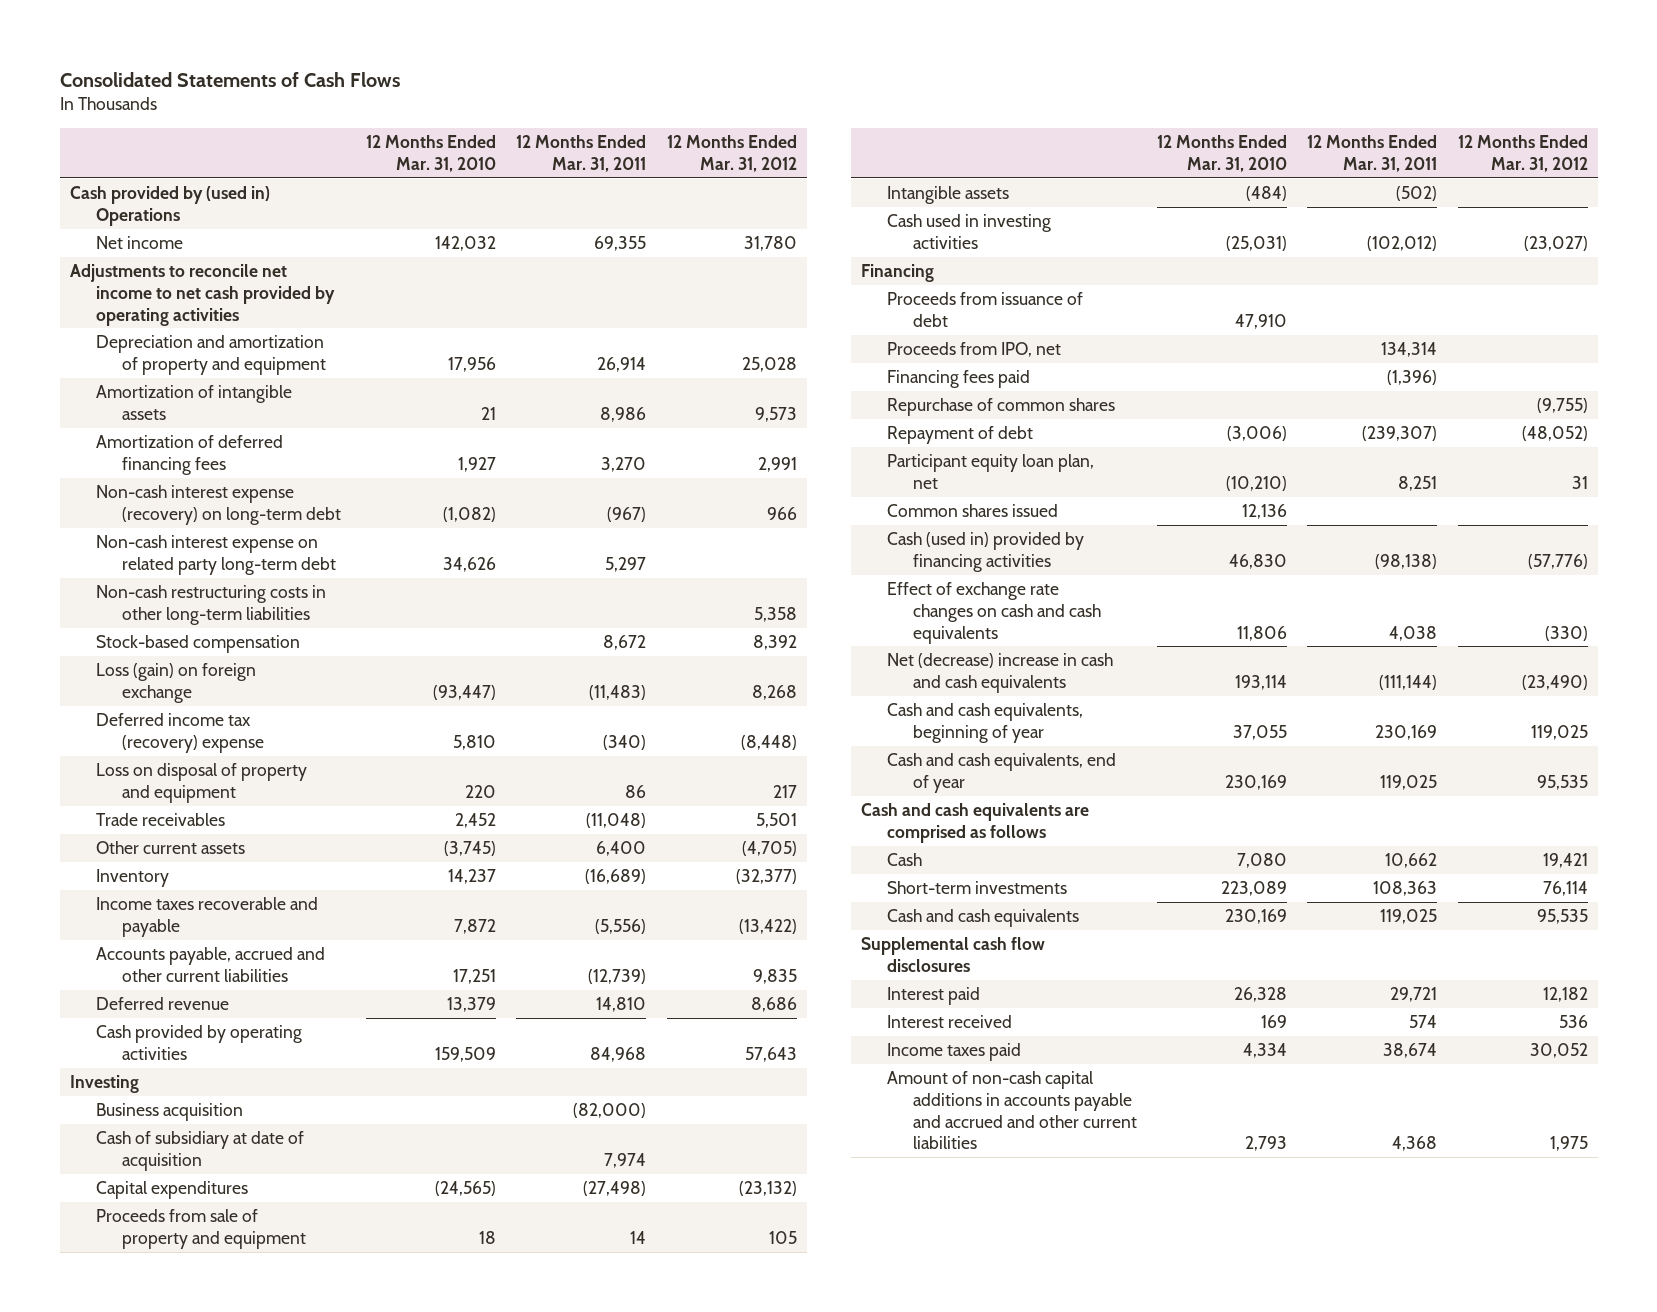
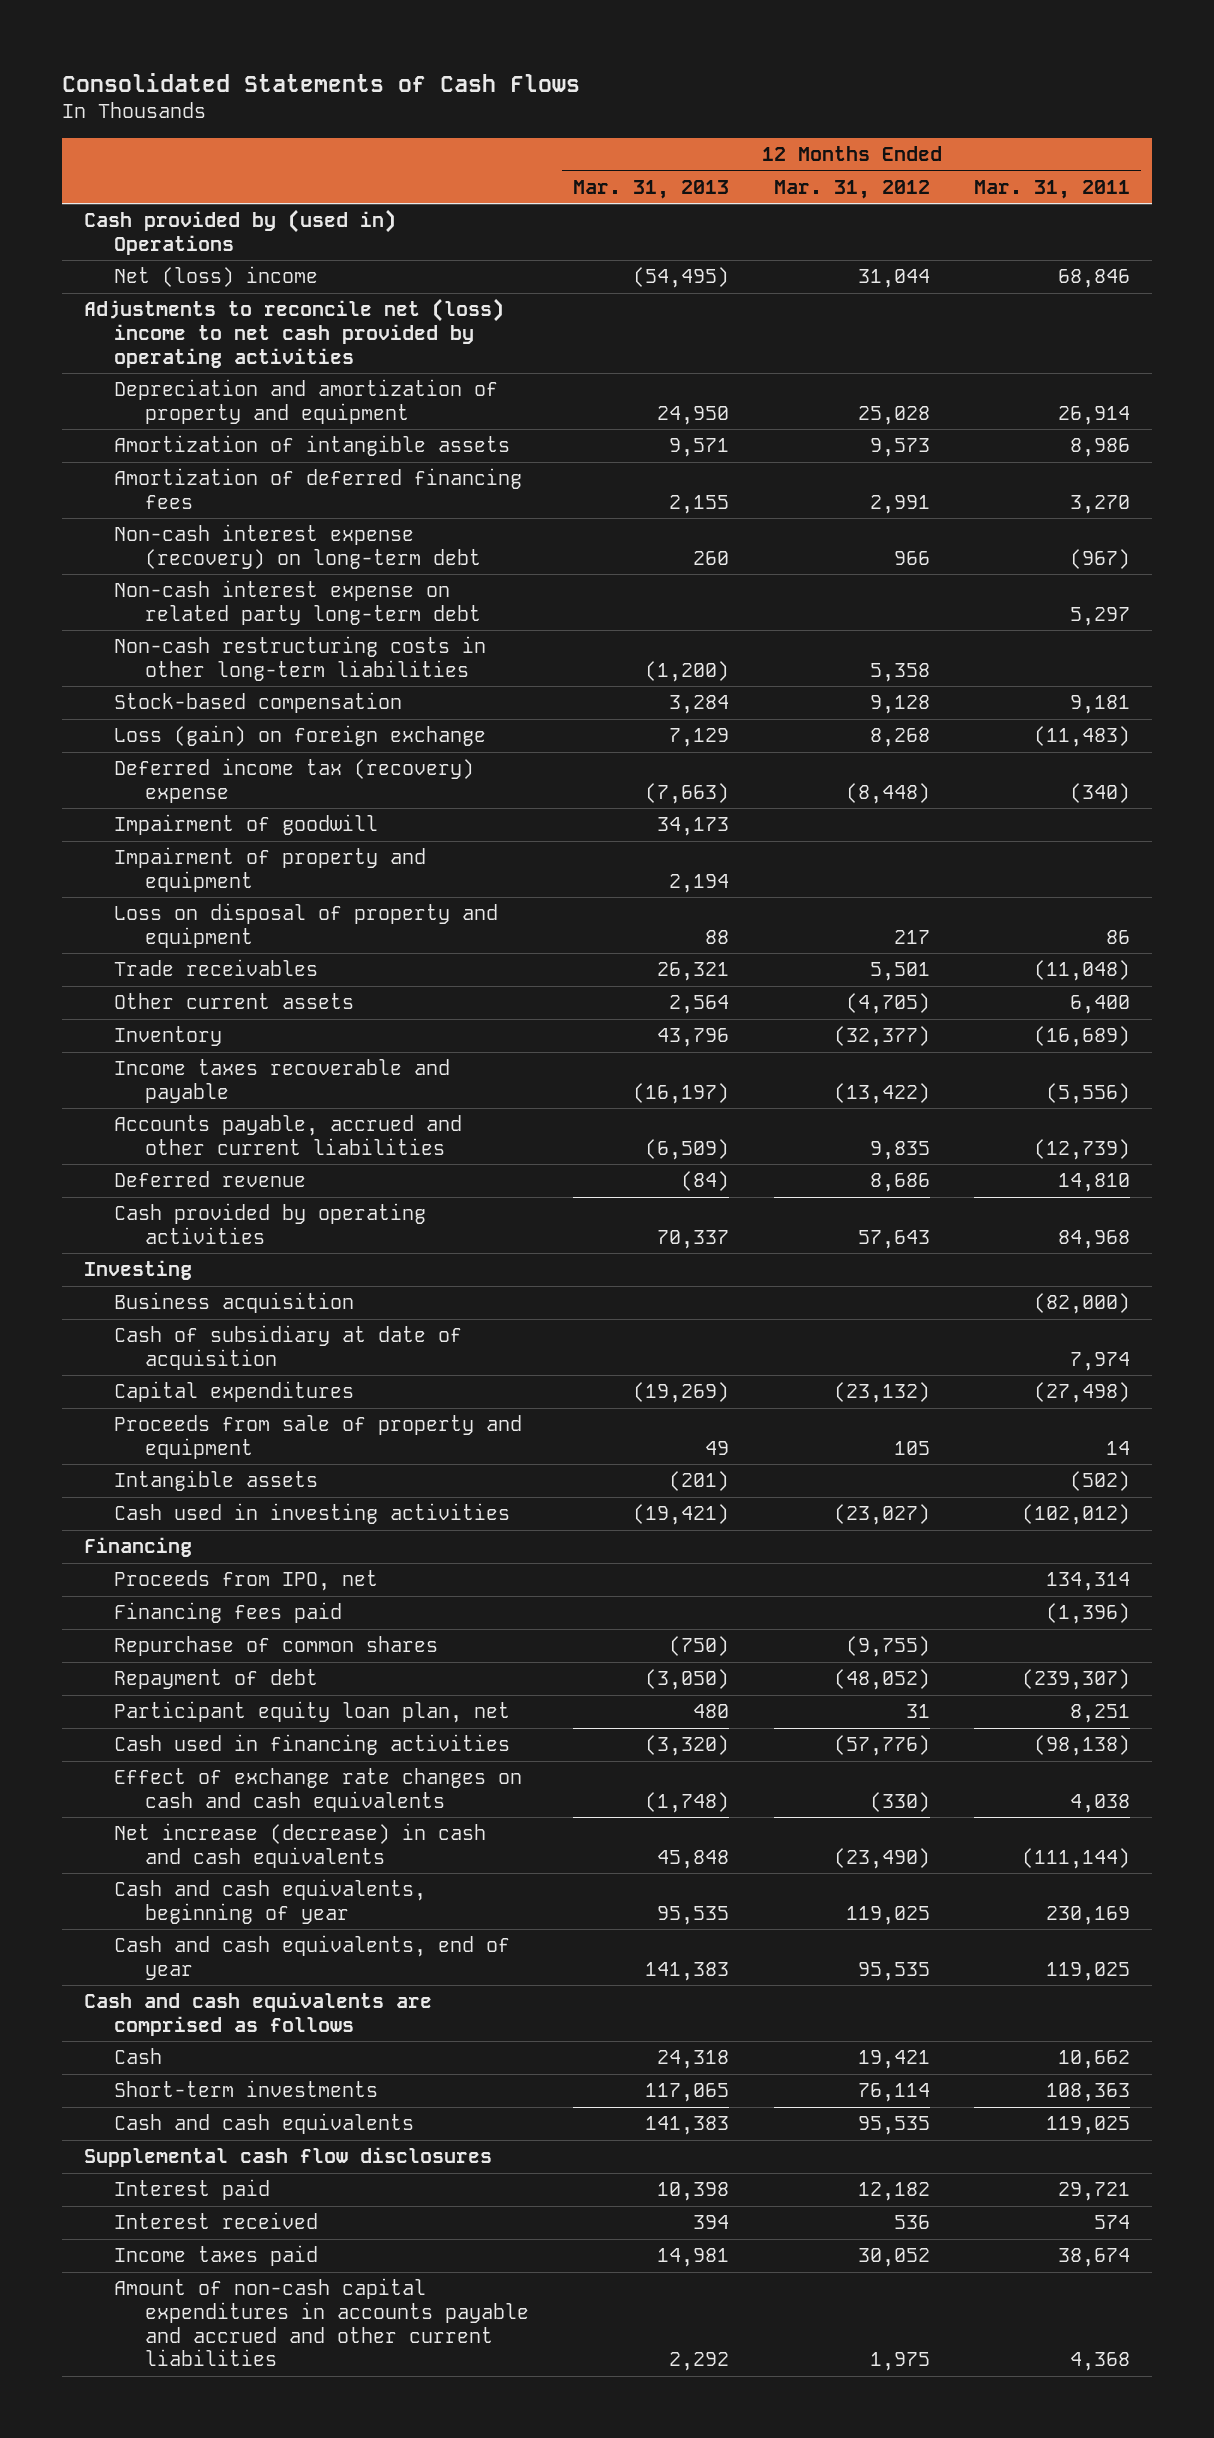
[366,135,497,172] 12 Months Ended Mar. 31, 2010 -> none
none -> [573,179,730,199] Mar. 31, 2013
[95,236,183,250] Net income -> [114,266,319,288] Net (loss) income
[594,236,647,252] 69,355 -> [1058,269,1131,289] 68,846
[743,236,797,252] 31,780 -> [857,269,930,289] 31,044
[69,264,335,326] Adjustments to reconcile net income to net cash provided by operating activities -> [83,298,504,368] Adjustments to reconcile net (loss) income to net cash provided by operating activities
[603,635,647,651] 8,672 -> [1070,695,1131,715] 9,181
[752,635,797,651] 8,392 -> [869,695,930,715] 9,128
none -> [114,814,379,836] Impairment of goodwill
none -> [114,847,427,892] Impairment of property and equipment
[886,292,1083,327] Proceeds from issuance of debt -> none
[886,504,1058,518] Common shares issued -> none
[886,532,1084,572] Cash (used in) provided by financing activities -> [114,1734,511,1756] Cash used in financing activities
[886,653,1113,693] Net (decrease) increase in cash and cash equivalents -> [114,1823,487,1868] Net increase (decrease) in cash and cash equivalents
[886,1071,1137,1150] Amount of non-cash capital additions in accounts payable and accrued and other current liabilities -> [114,2278,529,2367] Amount of non-cash capital expenditures in accounts payable and accrued and other current liabilities

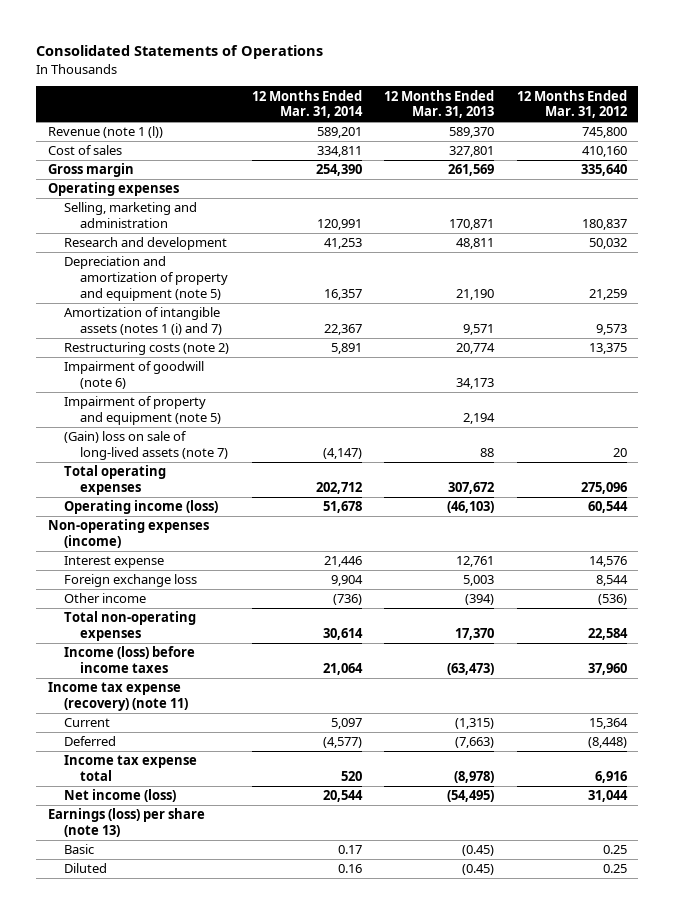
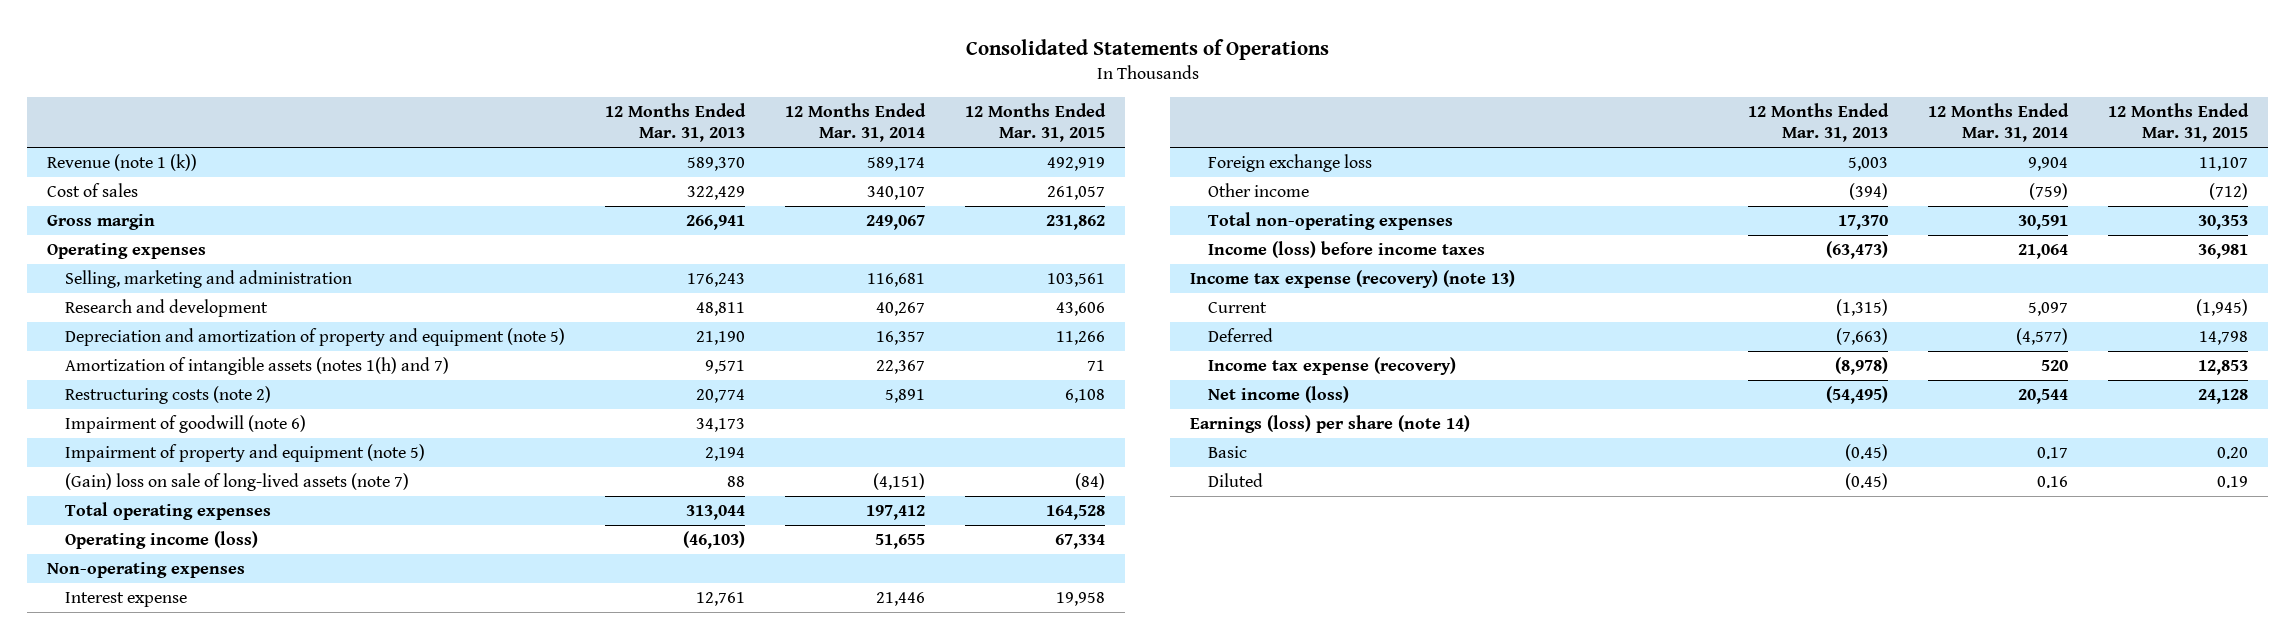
[516,89,627,119] 12 Months Ended Mar. 31, 2012 -> none
none -> [965,103,1107,143] 12 Months Ended Mar. 31, 2015
[47,126,163,139] Revenue (note 1 (l)) -> [47,154,198,172] Revenue (note 1 (k))
[316,127,362,139] 589,201 -> [867,157,926,172] 589,174
[316,146,362,158] 334,811 -> [867,186,926,201] 340,107
[449,146,495,158] 327,801 -> [687,186,746,201] 322,429
[315,164,362,177] 254,390 -> [866,215,926,231] 249,067
[448,164,495,177] 261,569 -> [686,215,746,231] 266,941
[316,218,362,230] 120,991 -> [867,273,926,288] 116,681
[449,218,495,230] 170,871 -> [687,273,746,288] 176,243
[323,238,362,250] 41,253 -> [876,302,926,317] 40,267
[64,307,223,335] Amortization of intangible assets (notes 1 (i) and 7) -> [65,357,450,376] Amortization of intangible assets (notes 1(h) and 7)
[322,447,362,459] (4,147) -> [873,473,926,491] (4,151)
[315,481,362,494] 202,712 -> [866,505,926,521] 197,412
[448,481,495,494] 307,672 -> [686,505,746,521] 313,044
[322,501,362,514] 51,678 -> [875,534,926,550] 51,655
[47,519,209,548] Non-operating expenses (income) -> [47,562,246,579] Non-operating expenses
[332,594,362,606] (736) -> [2028,183,2068,201] (759)
[322,627,363,640] 30,614 -> [2017,215,2068,231] 30,591
[47,682,189,711] Income tax expense (recovery) (note 11) -> [1189,270,1515,289] Income tax expense (recovery) (note 13)
[64,755,198,781] Income tax expense total -> [1207,357,1456,376] Income tax expense (recovery)
[47,808,205,837] Earnings (loss) per share (note 13) -> [1189,415,1470,434] Earnings (loss) per share (note 14)

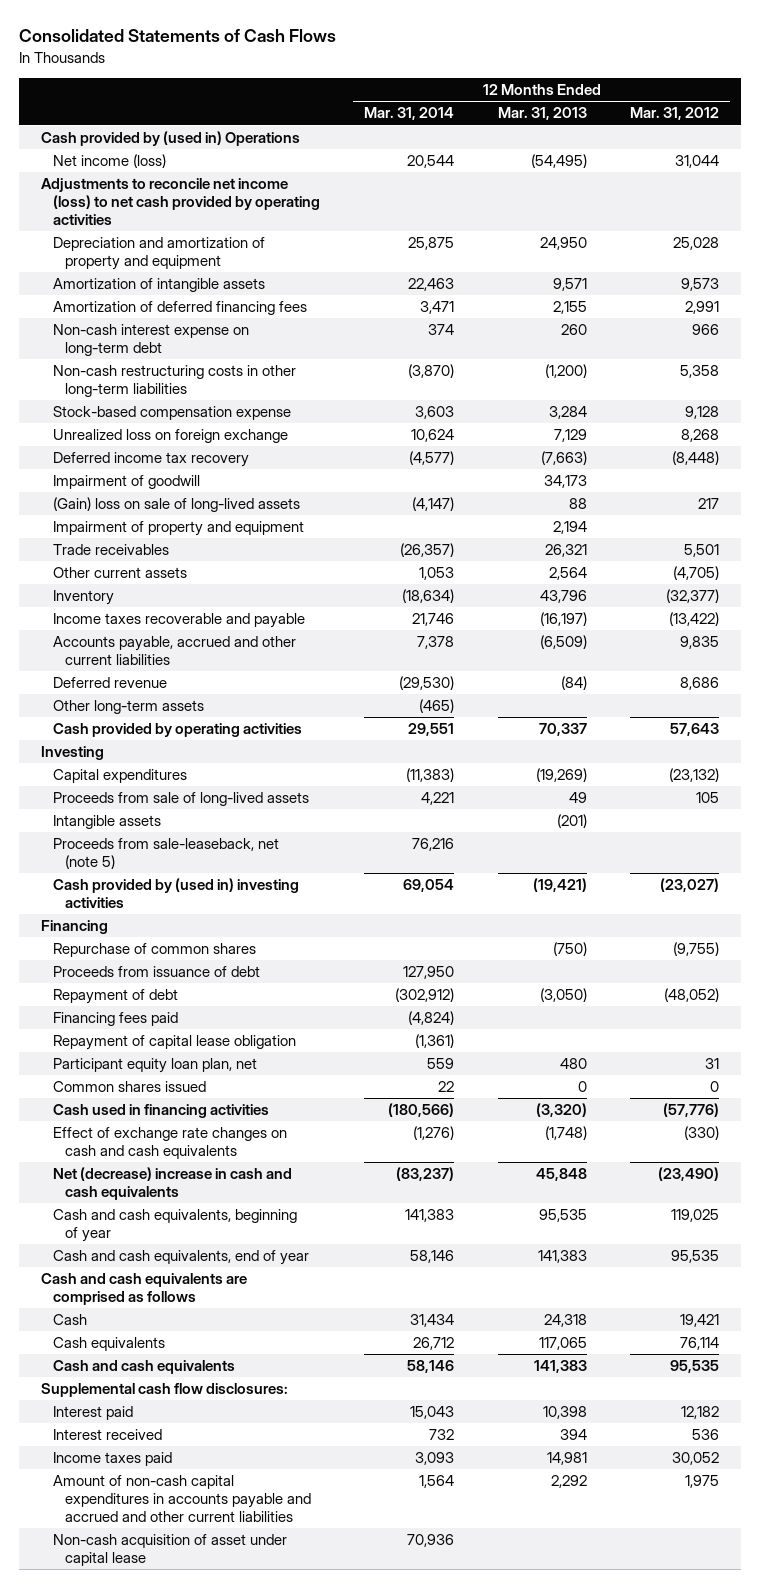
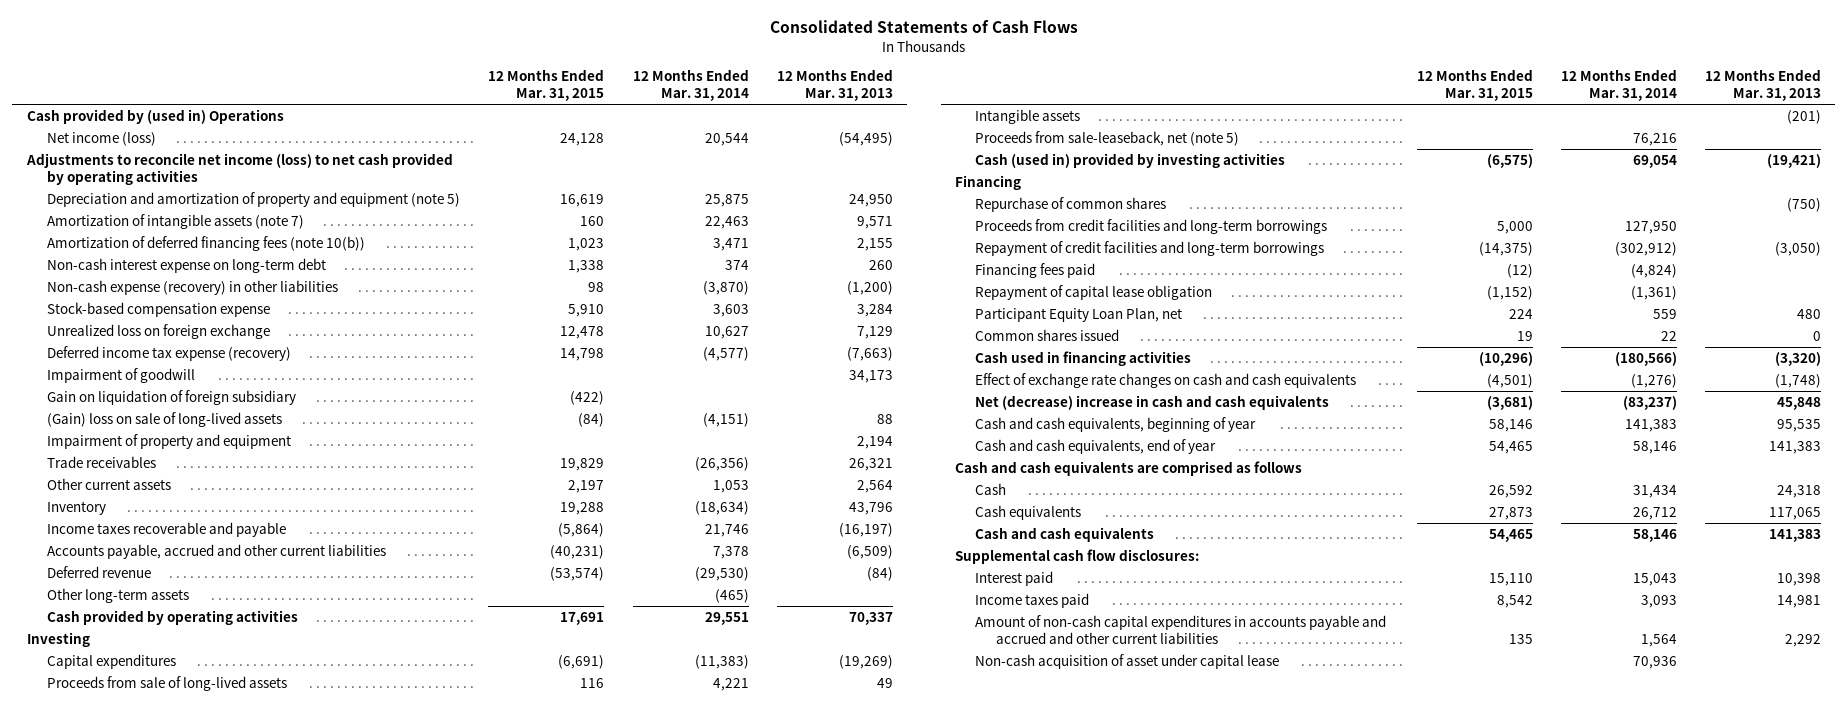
[630,107,720,121] Mar. 31, 2012 -> none
none -> [488,69,605,102] 12 Months Ended Mar. 31, 2015
[53,237,266,271] Depreciation and amortization of property and equipment -> [47,192,461,208] Depreciation and amortization of property and equipment (note 5)
[53,278,266,293] Amortization of intangible assets -> [47,214,305,230] Amortization of intangible assets (note 7)
[53,301,308,316] Amortization of deferred financing fees -> [47,236,366,252] Amortization of deferred financing fees (note 10(b))
[53,365,297,398] Non-cash restructuring costs in other long-term liabilities -> [47,280,339,296] Non-cash expense (recovery) in other liabilities
[410,429,454,443] 10,624 -> [704,326,749,340] 10,627
[53,452,250,468] Deferred income tax recovery -> [47,346,292,362] Deferred income tax expense (recovery)
none -> [47,390,297,406] Gain on liquidation of foreign subsidiary
[411,497,454,512] (4,147) -> [702,413,749,428] (4,151)
[399,543,454,558] (26,357) -> [694,457,749,472] (26,356)
[53,878,300,909] Cash provided by (used in) investing activities -> [975,153,1286,169] Cash (used in) provided by investing activities
[53,966,261,978] Proceeds from issuance of debt -> [975,219,1328,235] Proceeds from credit facilities and long-term borrowings
[53,989,179,1005] Repayment of debt -> [975,241,1325,257] Repayment of credit facilities and long-term borrowings
[53,1058,258,1074] Participant equity loan plan, net -> [975,308,1183,323] Participant Equity Loan Plan, net
[53,1429,163,1441] Interest received -> none

